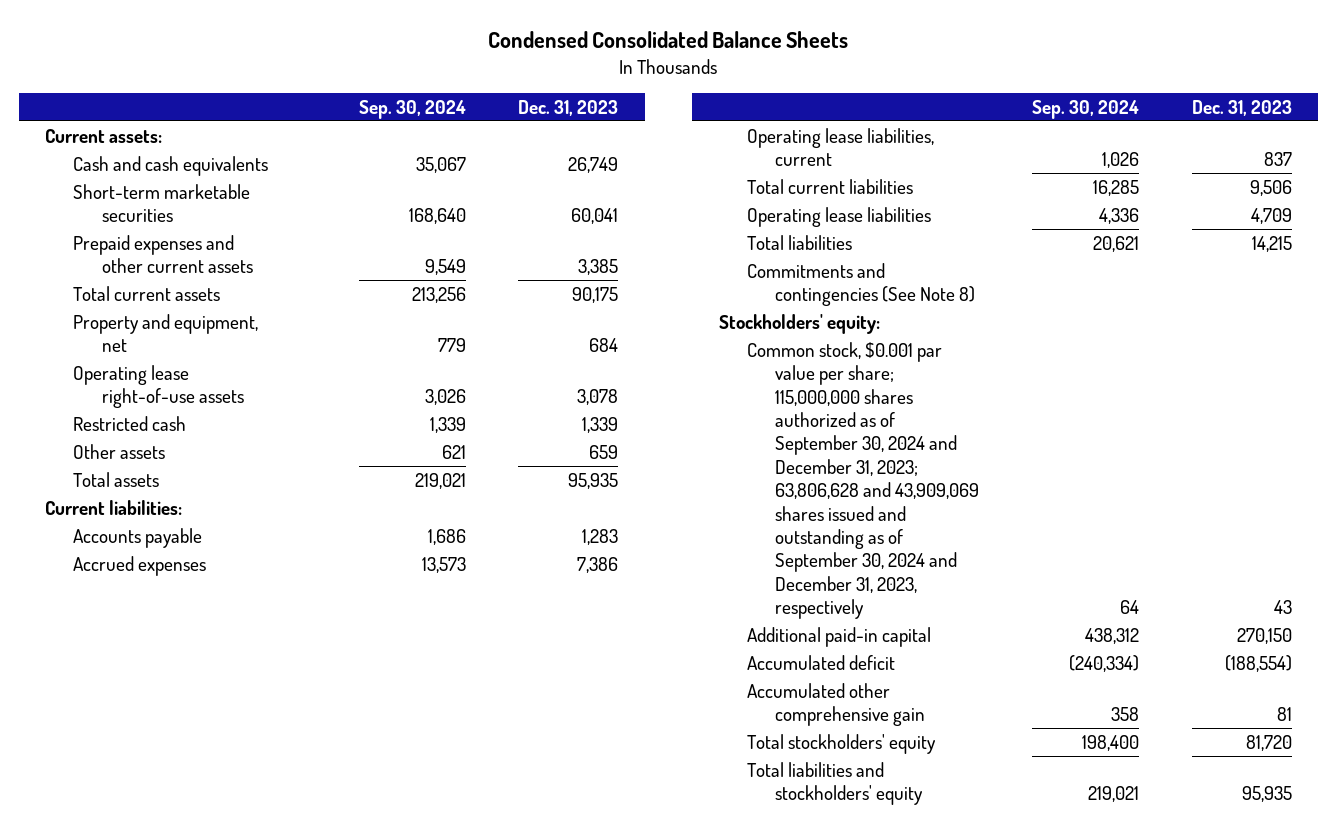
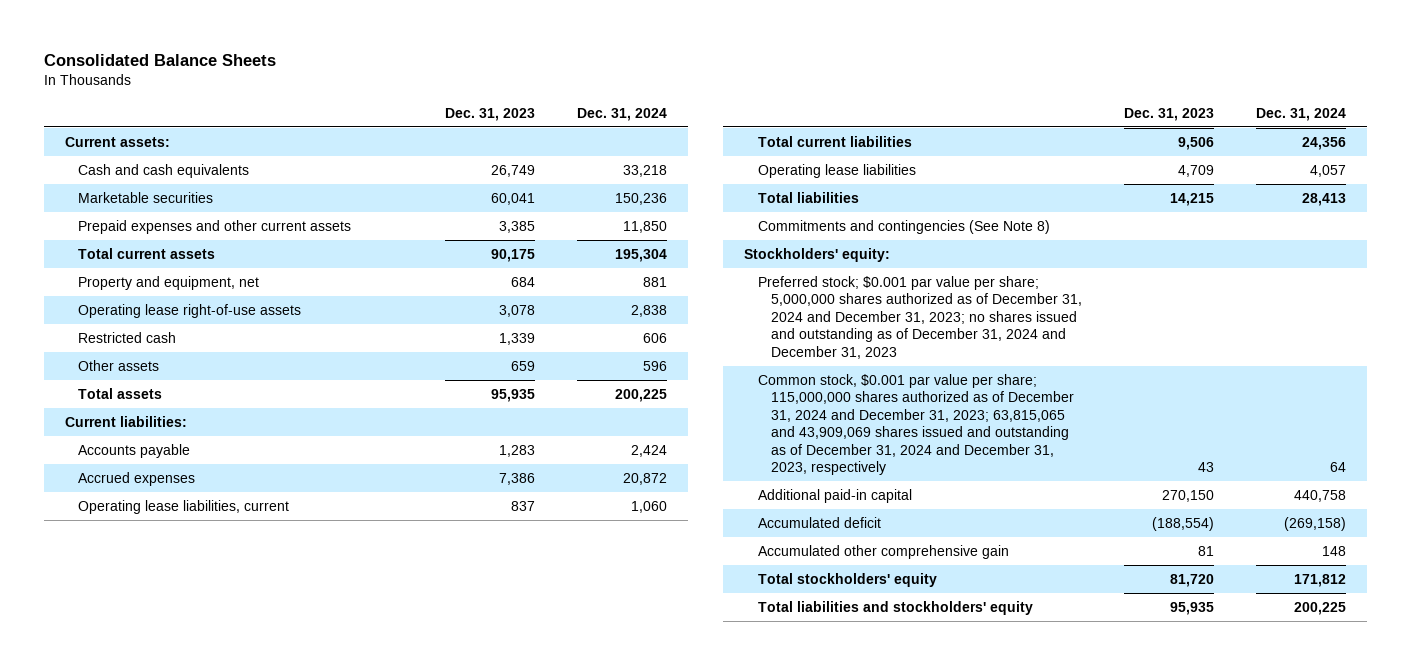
[488,31,849,49] Condensed Consolidated Balance Sheets -> [43,53,276,66] Consolidated Balance Sheets
[358,99,466,119] Sep. 30, 2024 -> none
none -> [576,107,667,121] Dec. 31, 2024
[73,183,251,223] Short-term marketable securities -> [78,191,214,203] Marketable securities
none -> [757,275,1083,359] Preferred stock; $0.001 par value per share; 5,000,000 shares authorized as of December 31, 2024 and December 31, 2023; no shares issued and outstanding as of December 31, 2024 and December 31, 2023
[746,341,980,620] Common stock, $0.001 par value per share; 115,000,000 shares authorized as of September 30, 2024 and December 31, 2023; 63,806,628 and 43,909,069 shares issued and outstanding as of September 30, 2024 and December 31, 2023, respectively -> [757,373,1075,476] Common stock, $0.001 par value per share; 115,000,000 shares authorized as of December 31, 2024 and December 31, 2023; 63,815,065 and 43,909,069 shares issued and outstanding as of December 31, 2024 and December 31, 2023, respectively

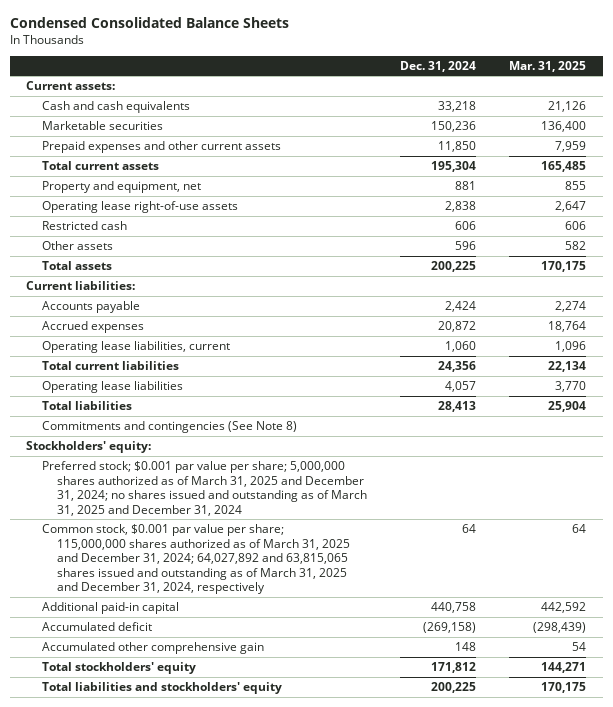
[43,53,276,66] Consolidated Balance Sheets -> [9,16,289,28] Condensed Consolidated Balance Sheets
[444,107,535,121] Dec. 31, 2023 -> none
none -> [509,60,587,72] Mar. 31, 2025
[757,275,1083,359] Preferred stock; $0.001 par value per share; 5,000,000 shares authorized as of December 31, 2024 and December 31, 2023; no shares issued and outstanding as of December 31, 2024 and December 31, 2023 -> [41,460,367,516] Preferred stock; $0.001 par value per share; 5,000,000 shares authorized as of March 31, 2025 and December 31, 2024; no shares issued and outstanding as of March 31, 2025 and December 31, 2024
[757,373,1075,476] Common stock, $0.001 par value per share; 115,000,000 shares authorized as of December 31, 2024 and December 31, 2023; 63,815,065 and 43,909,069 shares issued and outstanding as of December 31, 2024 and December 31, 2023, respectively -> [41,523,350,595] Common stock, $0.001 par value per share; 115,000,000 shares authorized as of March 31, 2025 and December 31, 2024; 64,027,892 and 63,815,065 shares issued and outstanding as of March 31, 2025 and December 31, 2024, respectively

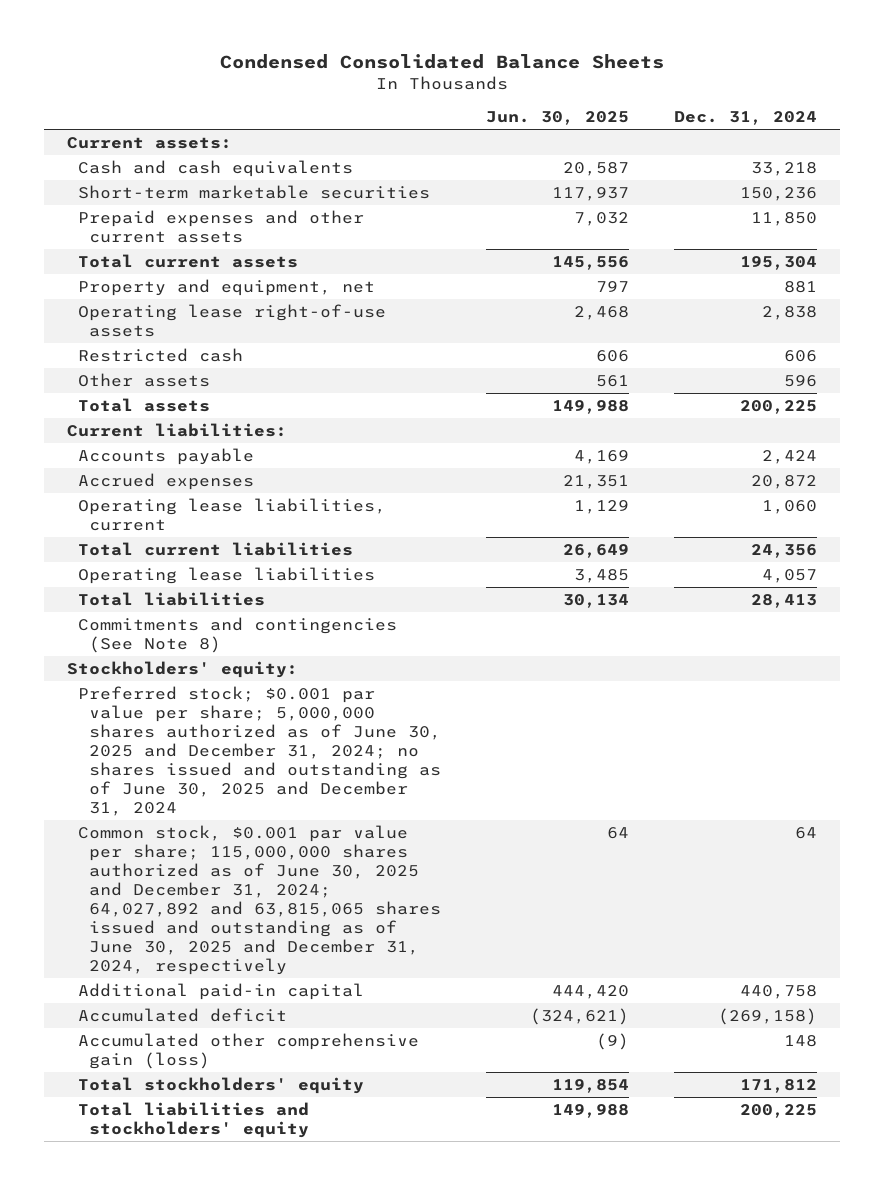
[509,60,587,72] Mar. 31, 2025 -> none
none -> [486,111,630,126] Jun. 30, 2025
[41,120,163,130] Marketable securities -> [77,185,430,200] Short-term marketable securities
[41,460,367,516] Preferred stock; $0.001 par value per share; 5,000,000 shares authorized as of March 31, 2025 and December 31, 2024; no shares issued and outstanding as of March 31, 2025 and December 31, 2024 -> [77,686,441,816] Preferred stock; $0.001 par value per share; 5,000,000 shares authorized as of June 30, 2025 and December 31, 2024; no shares issued and outstanding as of June 30, 2025 and December 31, 2024
[41,523,350,595] Common stock, $0.001 par value per share; 115,000,000 shares authorized as of March 31, 2025 and December 31, 2024; 64,027,892 and 63,815,065 shares issued and outstanding as of March 31, 2025 and December 31, 2024, respectively -> [77,825,441,975] Common stock, $0.001 par value per share; 115,000,000 shares authorized as of June 30, 2025 and December 31, 2024; 64,027,892 and 63,815,065 shares issued and outstanding as of June 30, 2025 and December 31, 2024, respectively
[41,641,264,654] Accumulated other comprehensive gain -> [77,1033,419,1069] Accumulated other comprehensive gain (loss)

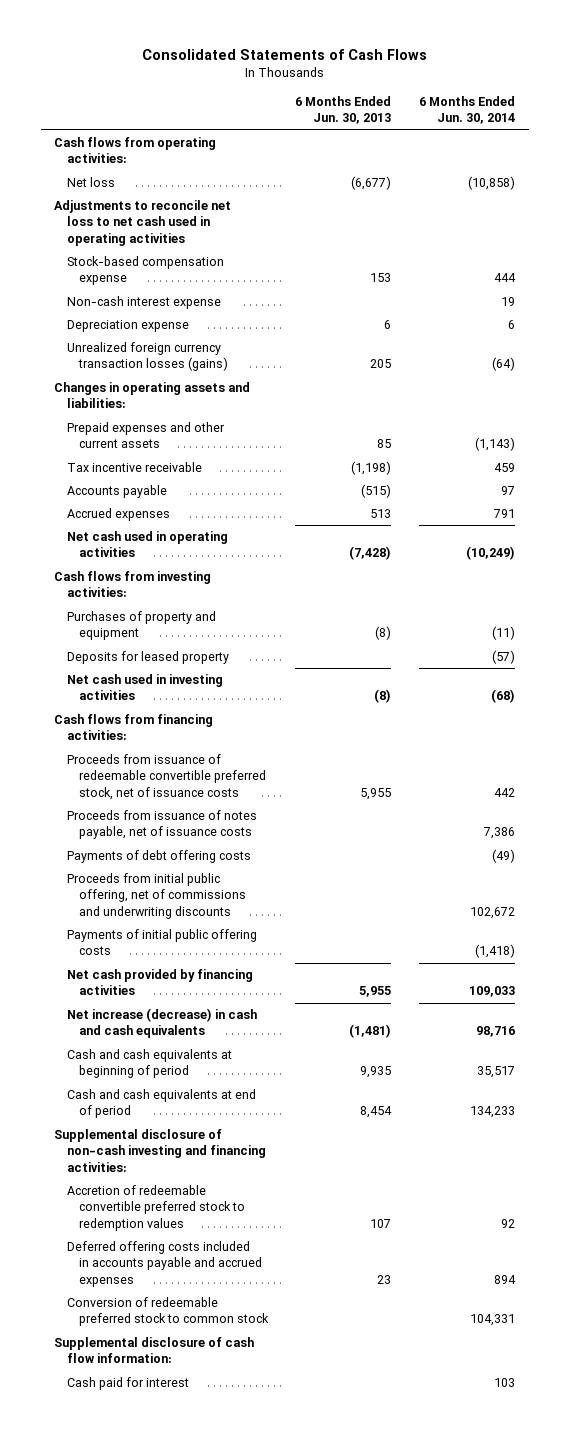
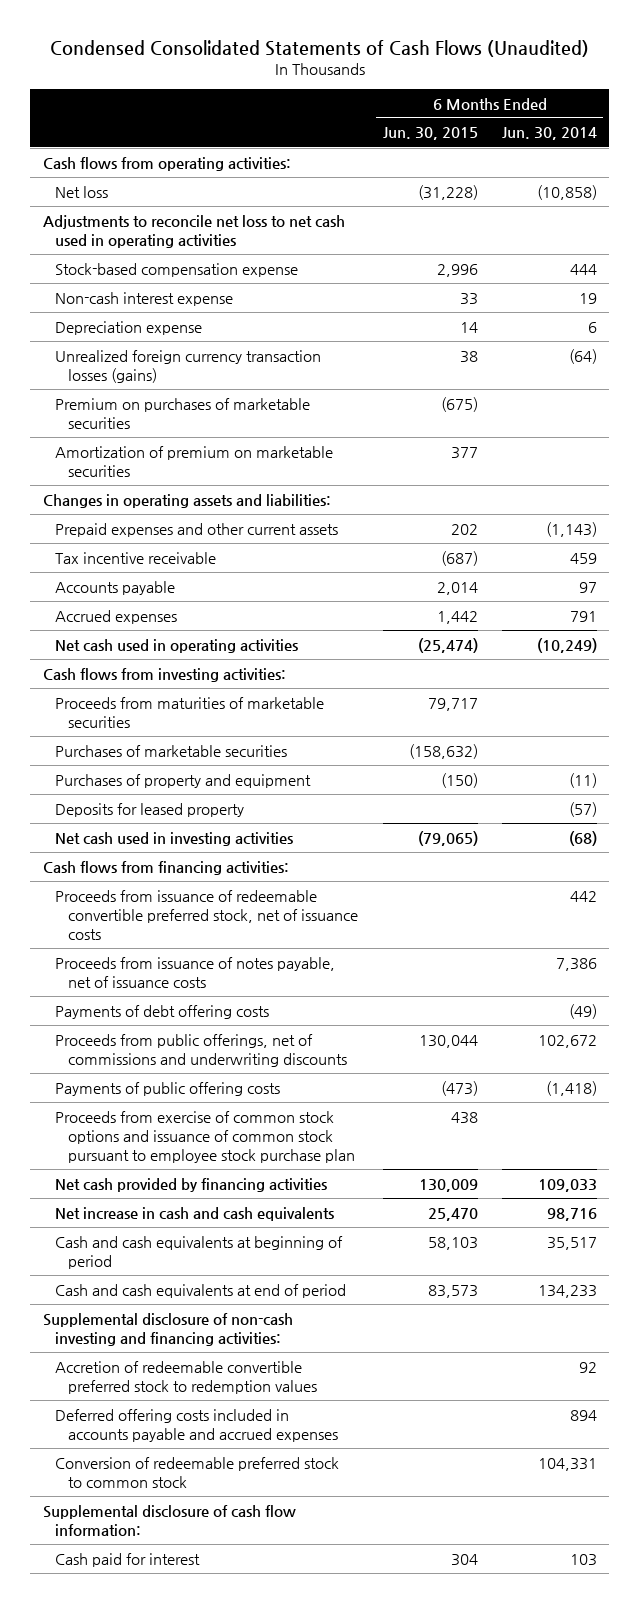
[141,49,427,61] Consolidated Statements of Cash Flows -> [49,39,589,57] Condensed Consolidated Statements of Cash Flows (Unaudited)
[295,96,392,125] 6 Months Ended Jun. 30, 2013 -> none
none -> [382,127,478,141] Jun. 30, 2015
none -> [55,397,311,429] Premium on purchases of marketable securities
none -> [55,445,334,477] Amortization of premium on marketable securities
none -> [55,696,325,728] Proceeds from maturities of marketable securities
none -> [55,744,288,757] Purchases of marketable securities
[66,873,247,919] Proceeds from initial public offering, net of commissions and underwriting discounts -> [55,1033,348,1067] Proceeds from public offerings, net of commissions and underwriting discounts
[66,929,257,956] Payments of initial public offering costs -> [55,1081,281,1096] Payments of public offering costs
none -> [55,1110,356,1163] Proceeds from exercise of common stock options and issuance of common stock pursuant to employee stock purchase plan
[66,1008,257,1039] Net increase (decrease) in cash and cash equivalents -> [55,1206,335,1221] Net increase in cash and cash equivalents

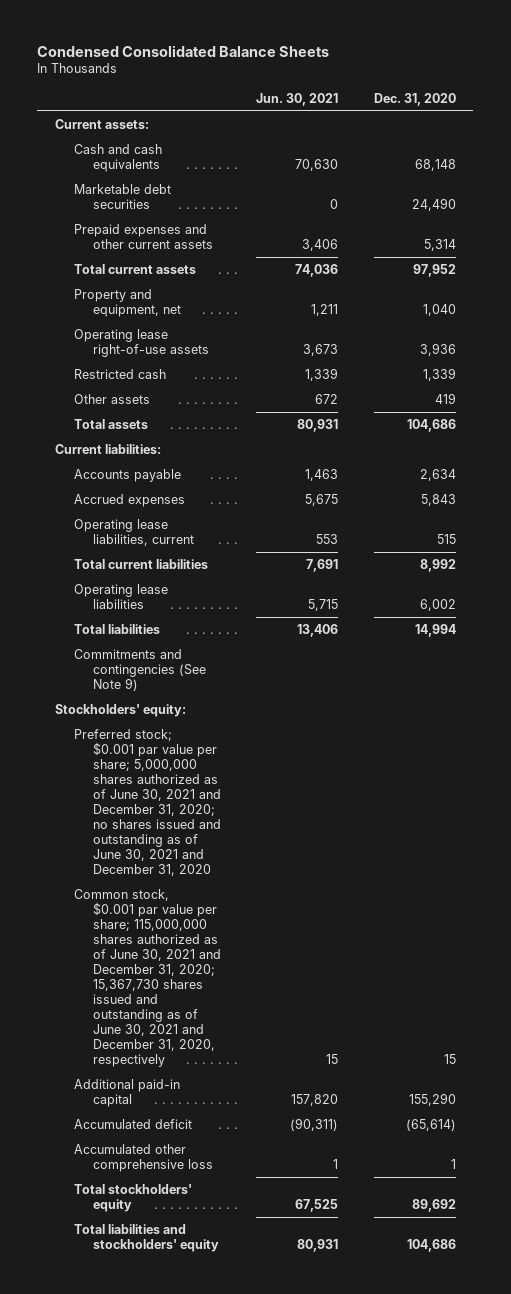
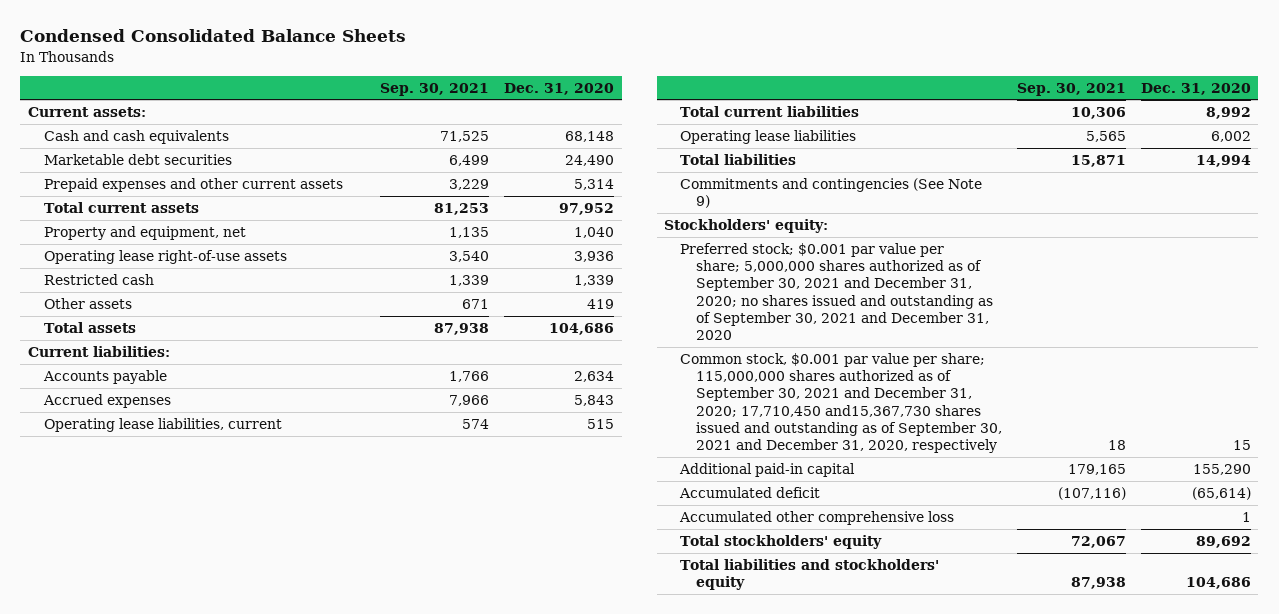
[256,92,339,106] Jun. 30, 2021 -> none
none -> [380,82,490,96] Sep. 30, 2021
[73,728,221,876] Preferred stock; $0.001 par value per share; 5,000,000 shares authorized as of June 30, 2021 and December 31, 2020; no shares issued and outstanding as of June 30, 2021 and December 31, 2020 -> [680,242,994,341] Preferred stock; $0.001 par value per share; 5,000,000 shares authorized as of September 30, 2021 and December 31, 2020; no shares issued and outstanding as of September 30, 2021 and December 31, 2020
[73,888,221,1067] Common stock, $0.001 par value per share; 115,000,000 shares authorized as of June 30, 2021 and December 31, 2020; 15,367,730 shares issued and outstanding as of June 30, 2021 and December 31, 2020, respectively -> [680,352,1003,454] Common stock, $0.001 par value per share; 115,000,000 shares authorized as of September 30, 2021 and December 31, 2020; 17,710,450 and15,367,730 shares issued and outstanding as of September 30, 2021 and December 31, 2020, respectively

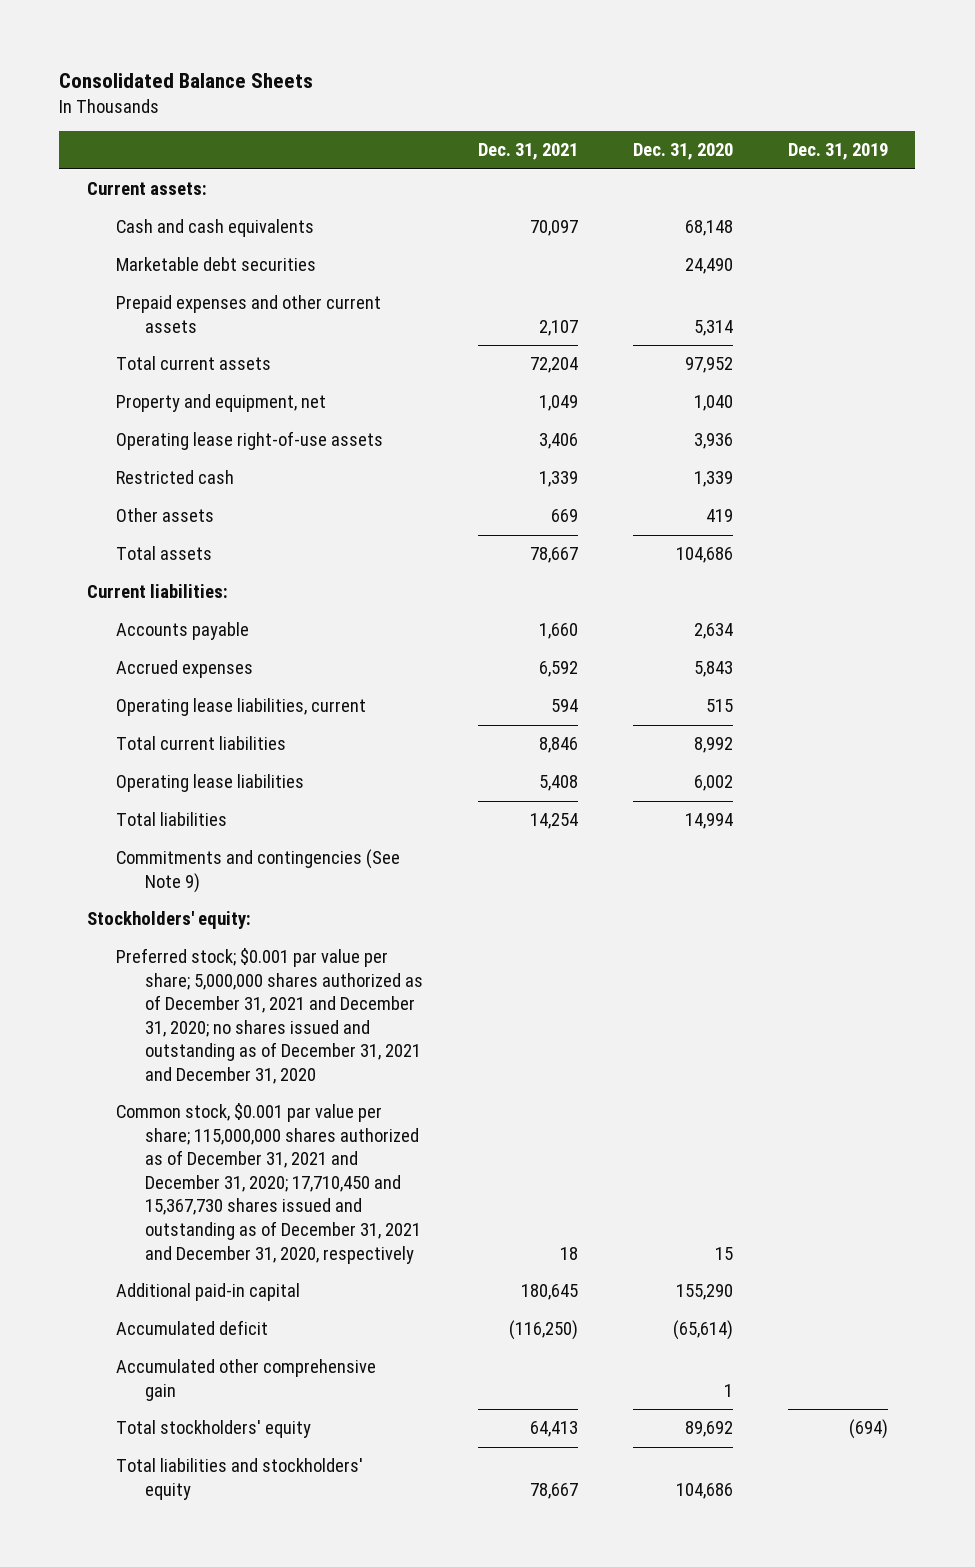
[20,29,407,43] Condensed Consolidated Balance Sheets -> [59,72,314,88] Consolidated Balance Sheets
[380,82,490,96] Sep. 30, 2021 -> none
none -> [477,143,578,161] Dec. 31, 2021
none -> [787,143,888,161] Dec. 31, 2019
[680,242,994,341] Preferred stock; $0.001 par value per share; 5,000,000 shares authorized as of September 30, 2021 and December 31, 2020; no shares issued and outstanding as of September 30, 2021 and December 31, 2020 -> [115,948,423,1084] Preferred stock; $0.001 par value per share; 5,000,000 shares authorized as of December 31, 2021 and December 31, 2020; no shares issued and outstanding as of December 31, 2021 and December 31, 2020
[680,352,1003,454] Common stock, $0.001 par value per share; 115,000,000 shares authorized as of September 30, 2021 and December 31, 2020; 17,710,450 and15,367,730 shares issued and outstanding as of September 30, 2021 and December 31, 2020, respectively -> [115,1103,421,1264] Common stock, $0.001 par value per share; 115,000,000 shares authorized as of December 31, 2021 and December 31, 2020; 17,710,450 and 15,367,730 shares issued and outstanding as of December 31, 2021 and December 31, 2020, respectively
[679,510,955,525] Accumulated other comprehensive loss -> [115,1359,376,1401] Accumulated other comprehensive gain

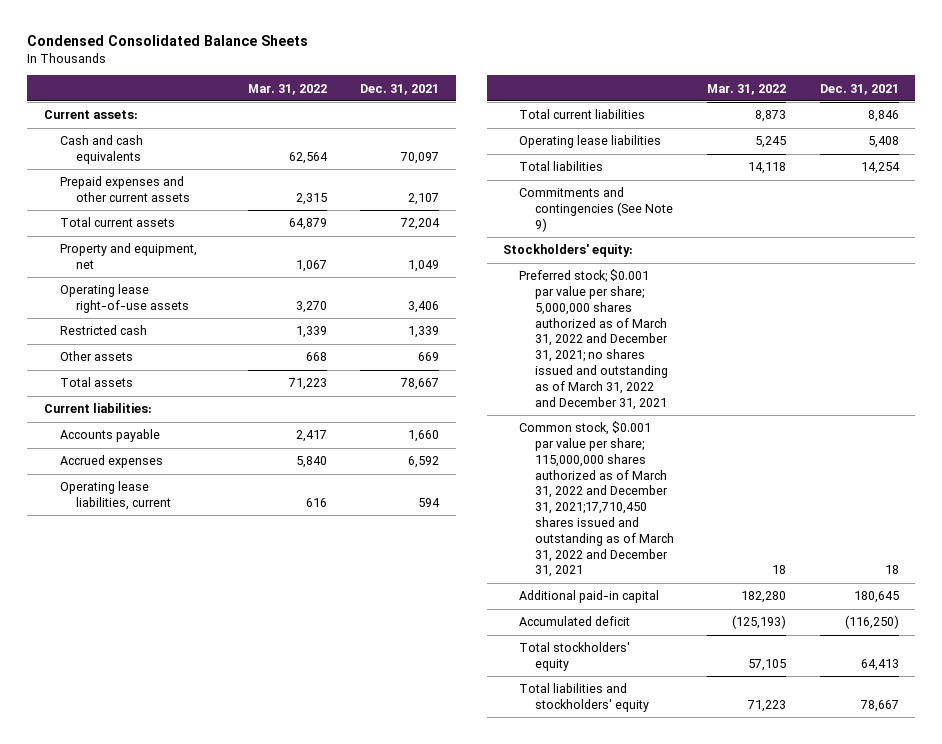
[59,72,314,88] Consolidated Balance Sheets -> [26,35,308,47] Condensed Consolidated Balance Sheets
[632,143,733,161] Dec. 31, 2020 -> none
[787,143,888,161] Dec. 31, 2019 -> none
none -> [247,83,327,95] Mar. 31, 2022
[115,257,316,272] Marketable debt securities -> none
[115,948,423,1084] Preferred stock; $0.001 par value per share; 5,000,000 shares authorized as of December 31, 2021 and December 31, 2020; no shares issued and outstanding as of December 31, 2021 and December 31, 2020 -> [519,269,669,410] Preferred stock; $0.001 par value per share; 5,000,000 shares authorized as of March 31, 2022 and December 31, 2021; no shares issued and outstanding as of March 31, 2022 and December 31, 2021
[115,1103,421,1264] Common stock, $0.001 par value per share; 115,000,000 shares authorized as of December 31, 2021 and December 31, 2020; 17,710,450 and 15,367,730 shares issued and outstanding as of December 31, 2021 and December 31, 2020, respectively -> [519,421,675,578] Common stock, $0.001 par value per share; 115,000,000 shares authorized as of March 31, 2022 and December 31, 2021;17,710,450 shares issued and outstanding as of March 31, 2022 and December 31, 2021
[115,1359,376,1401] Accumulated other comprehensive gain -> none

